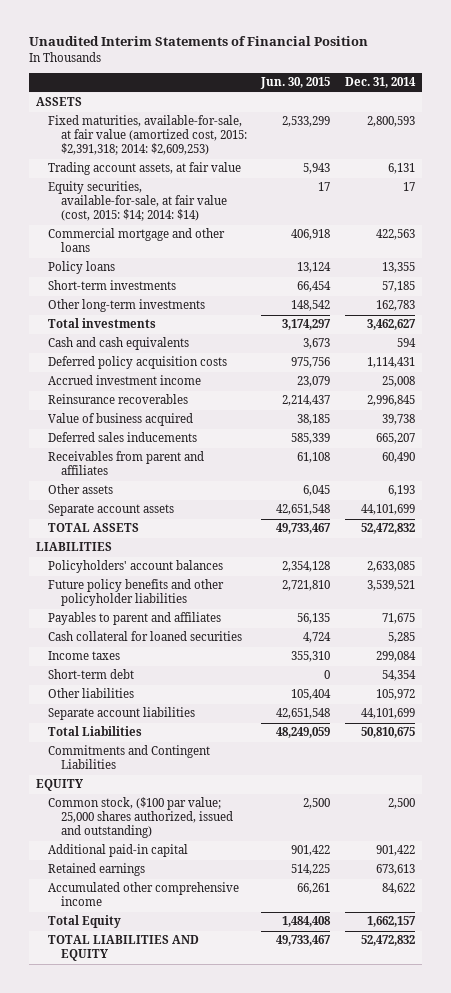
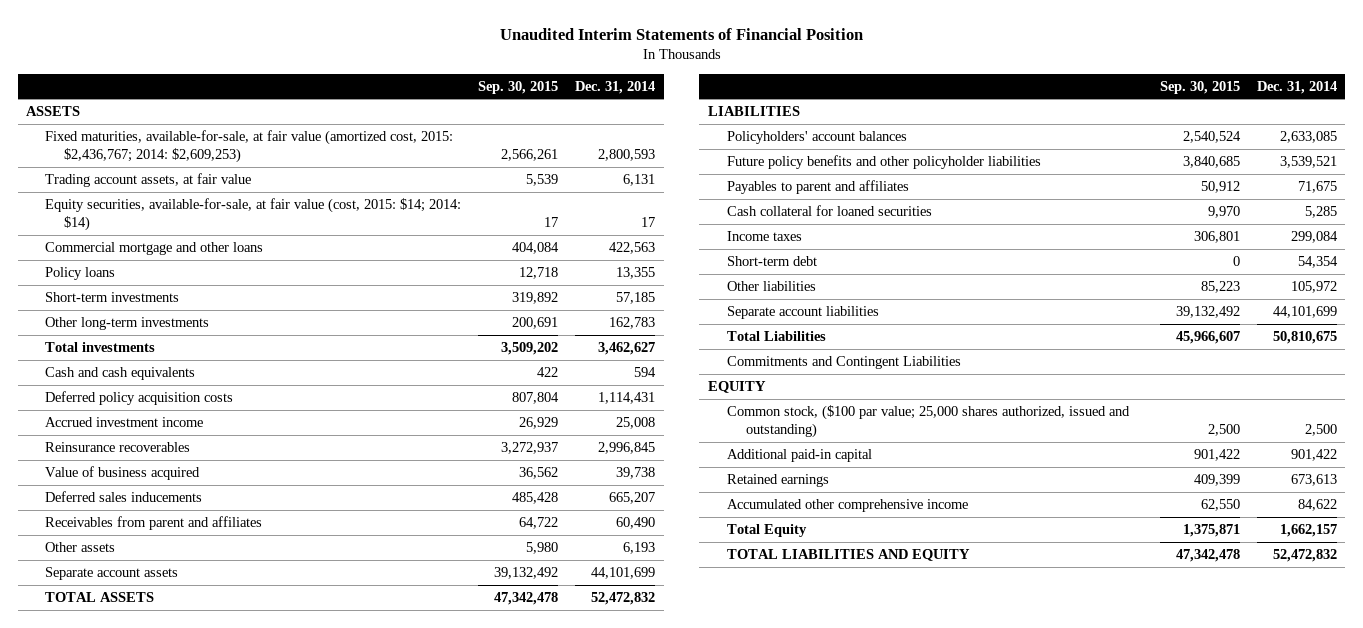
[260,77,331,90] Jun. 30, 2015 -> none
none -> [477,80,558,94] Sep. 30, 2015
[48,115,247,156] Fixed maturities, available-for-sale, at fair value (amortized cost, 2015: $2,391,318; 2014: $2,609,253) -> [44,129,453,164] Fixed maturities, available-for-sale, at fair value (amortized cost, 2015: $2,436,767; 2014: $2,609,253)

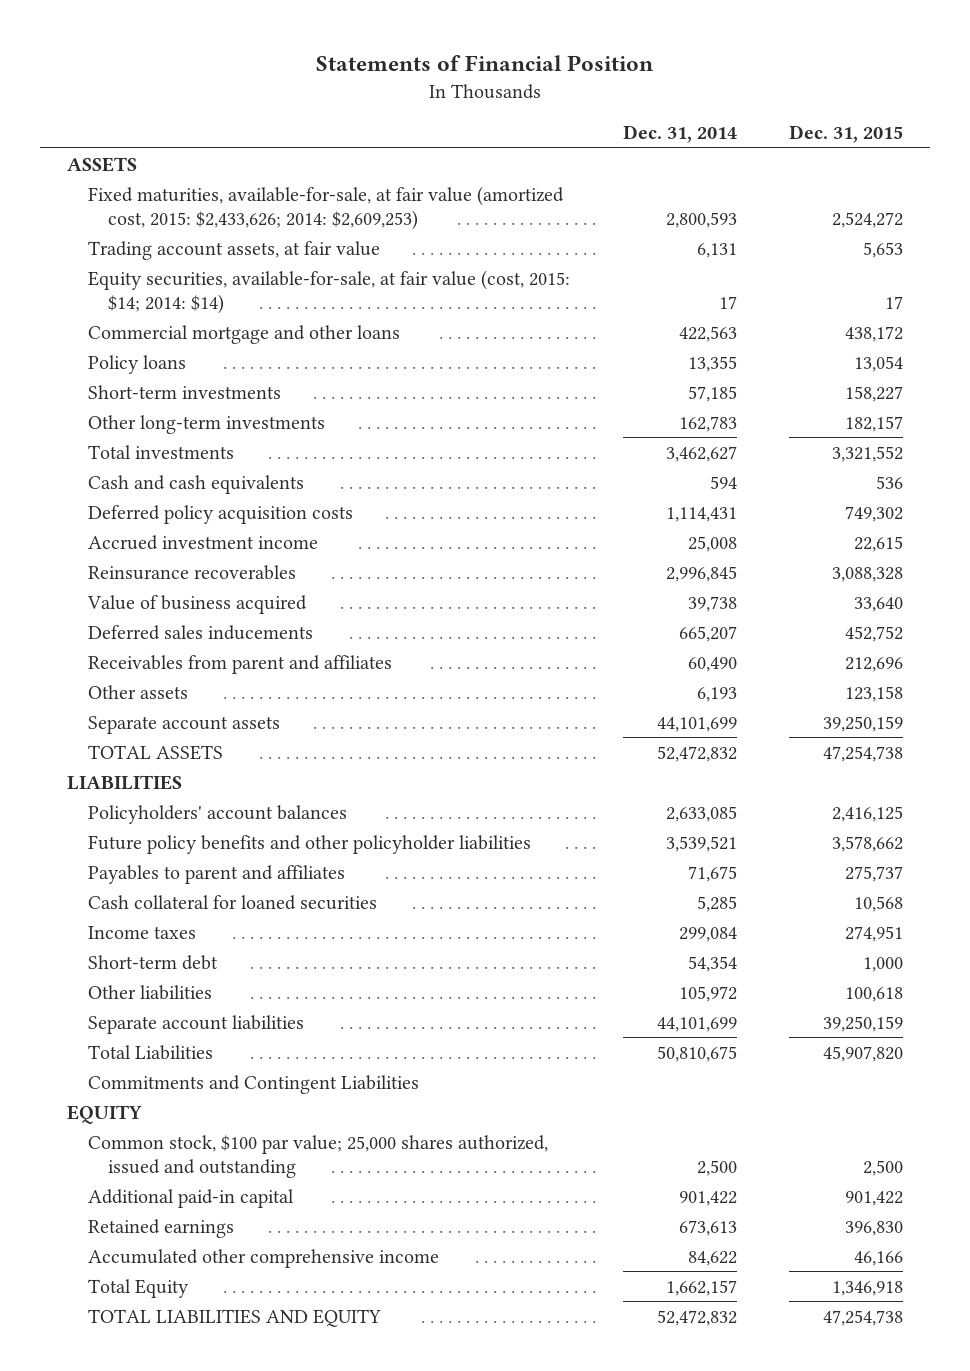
[499,27,863,40] Unaudited Interim Statements of Financial Position -> [316,54,654,71] Statements of Financial Position
[477,80,558,94] Sep. 30, 2015 -> none
none -> [789,125,904,144] Dec. 31, 2015
[44,129,453,164] Fixed maturities, available-for-sale, at fair value (amortized cost, 2015: $2,436,767; 2014: $2,609,253) -> [87,185,564,230] Fixed maturities, available-for-sale, at fair value (amortized cost, 2015: $2,433,626; 2014: $2,609,253)
[726,404,1130,439] Common stock, ($100 par value; 25,000 shares authorized, issued and outstanding) -> [87,1134,548,1178] Common stock, $100 par value; 25,000 shares authorized, issued and outstanding

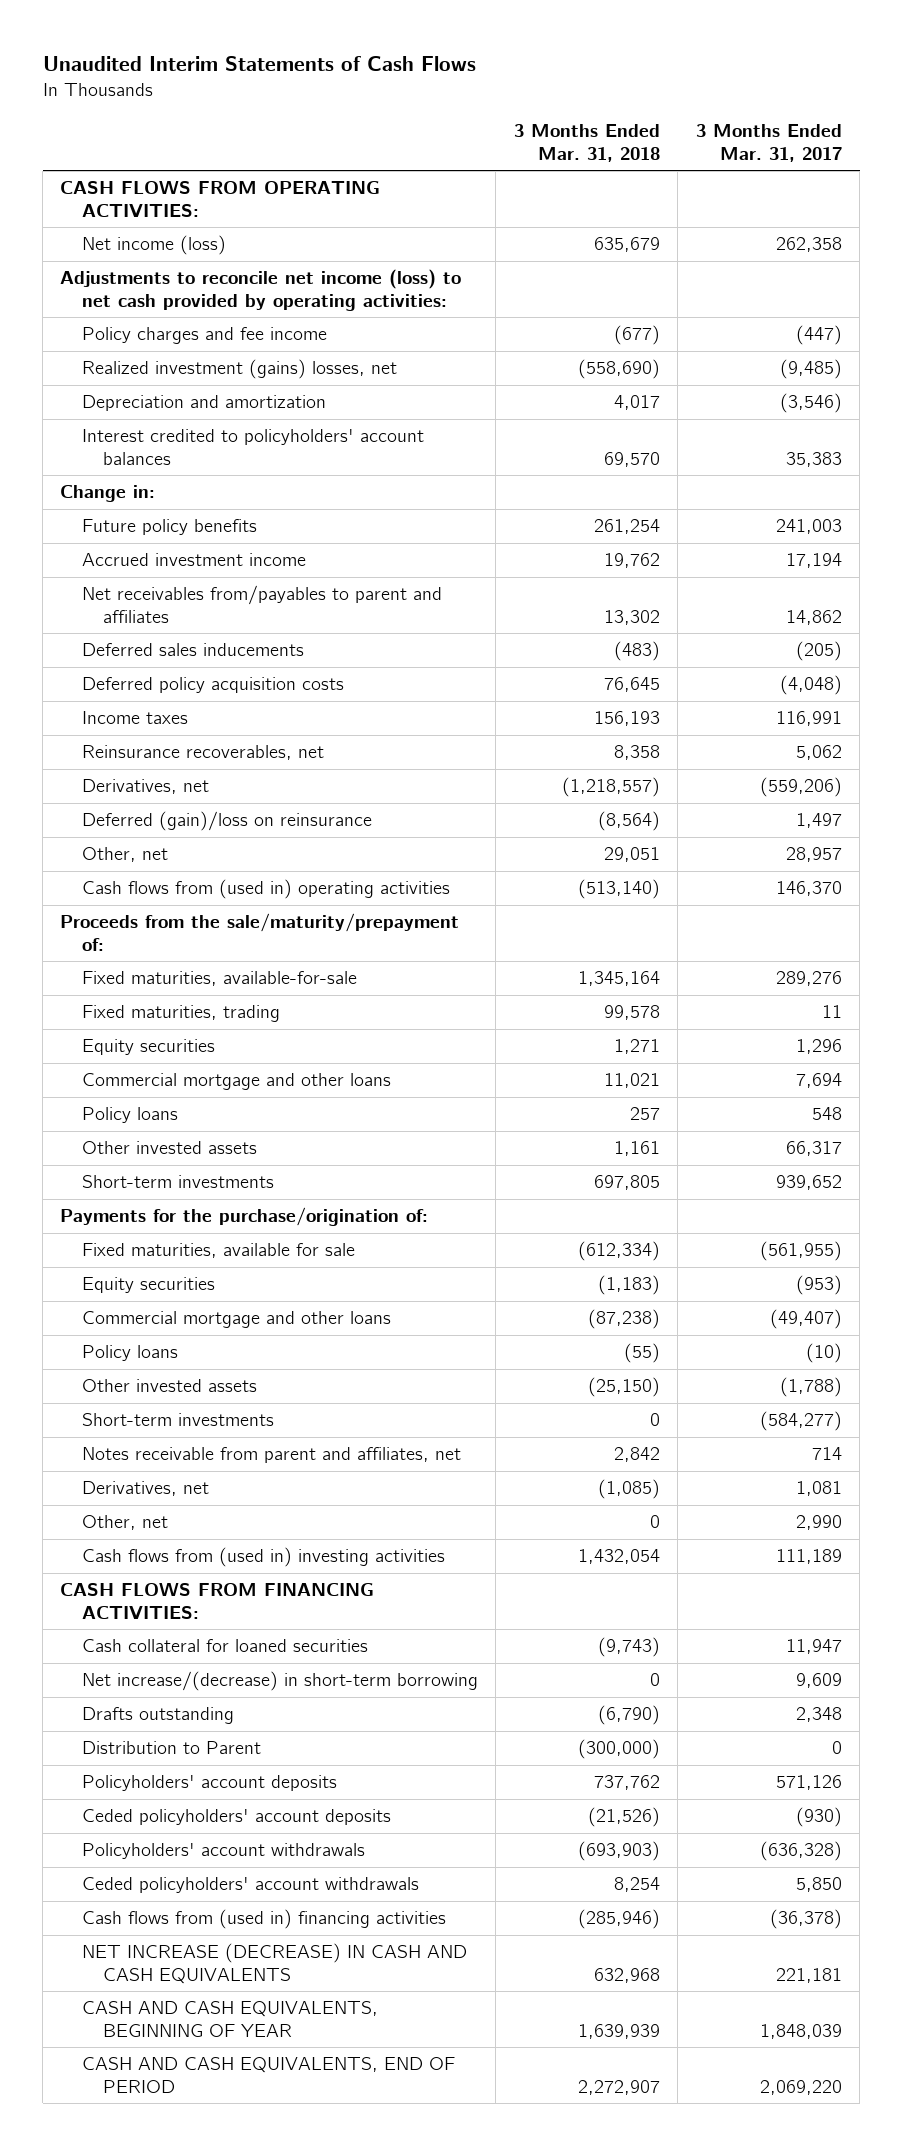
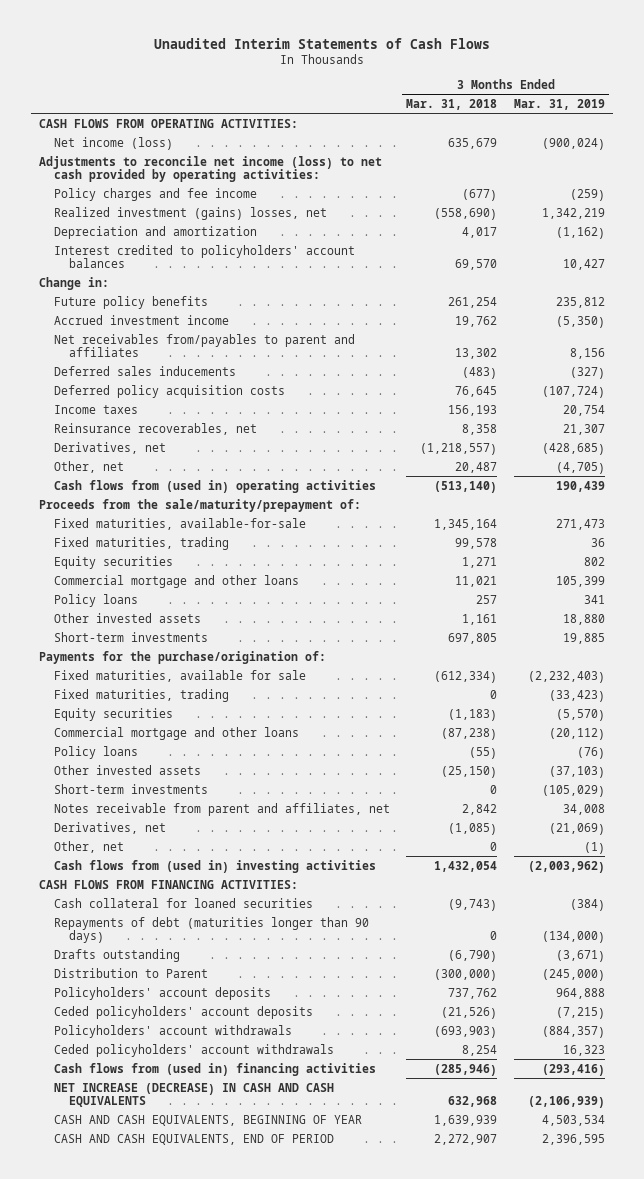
[695,124,842,162] 3 Months Ended Mar. 31, 2017 -> none
none -> [513,98,605,110] Mar. 31, 2019
[81,811,372,832] Deferred (gain)/loss on reinsurance -> none
[603,847,660,863] 29,051 -> [455,461,498,473] 20,487
none -> [54,688,230,702] Fixed maturities, trading
[81,1671,478,1692] Net increase/(decrease) in short-term borrowing -> none
none -> [54,916,370,943] Repayments of debt (maturities longer than 90 days)

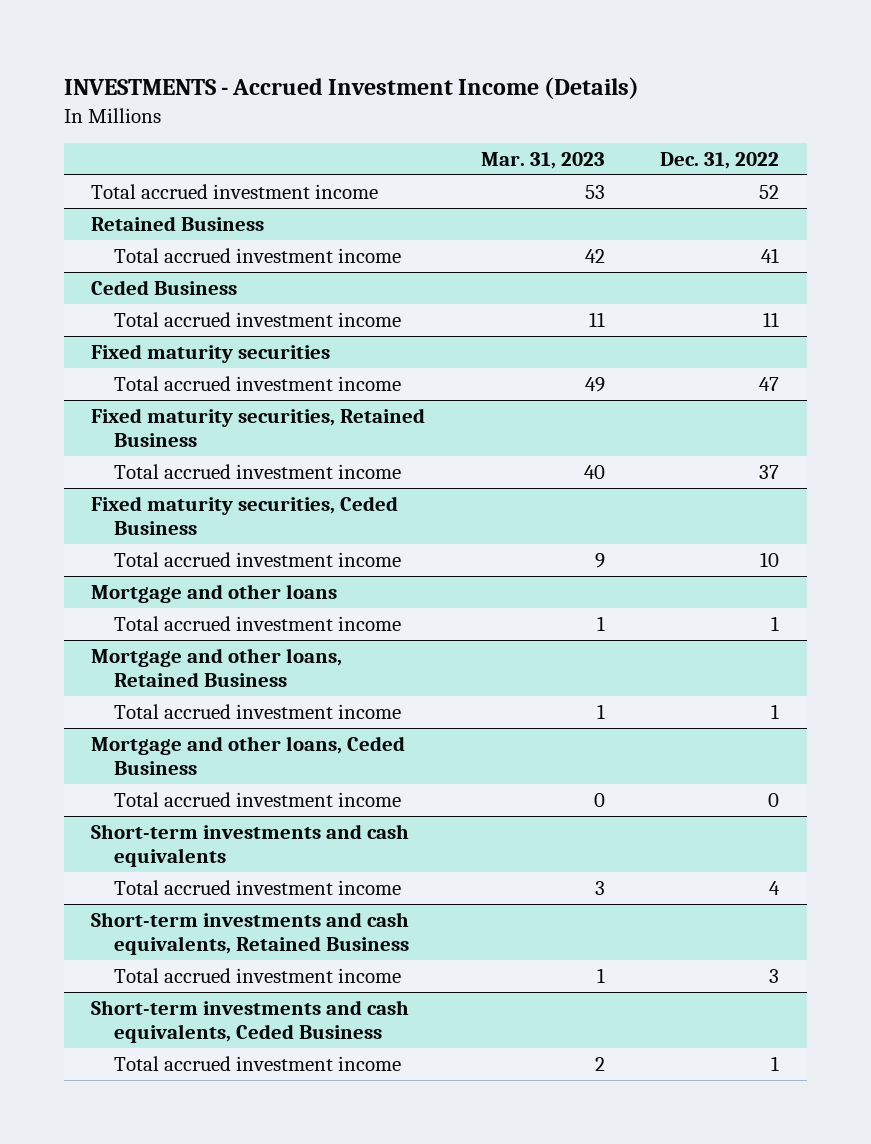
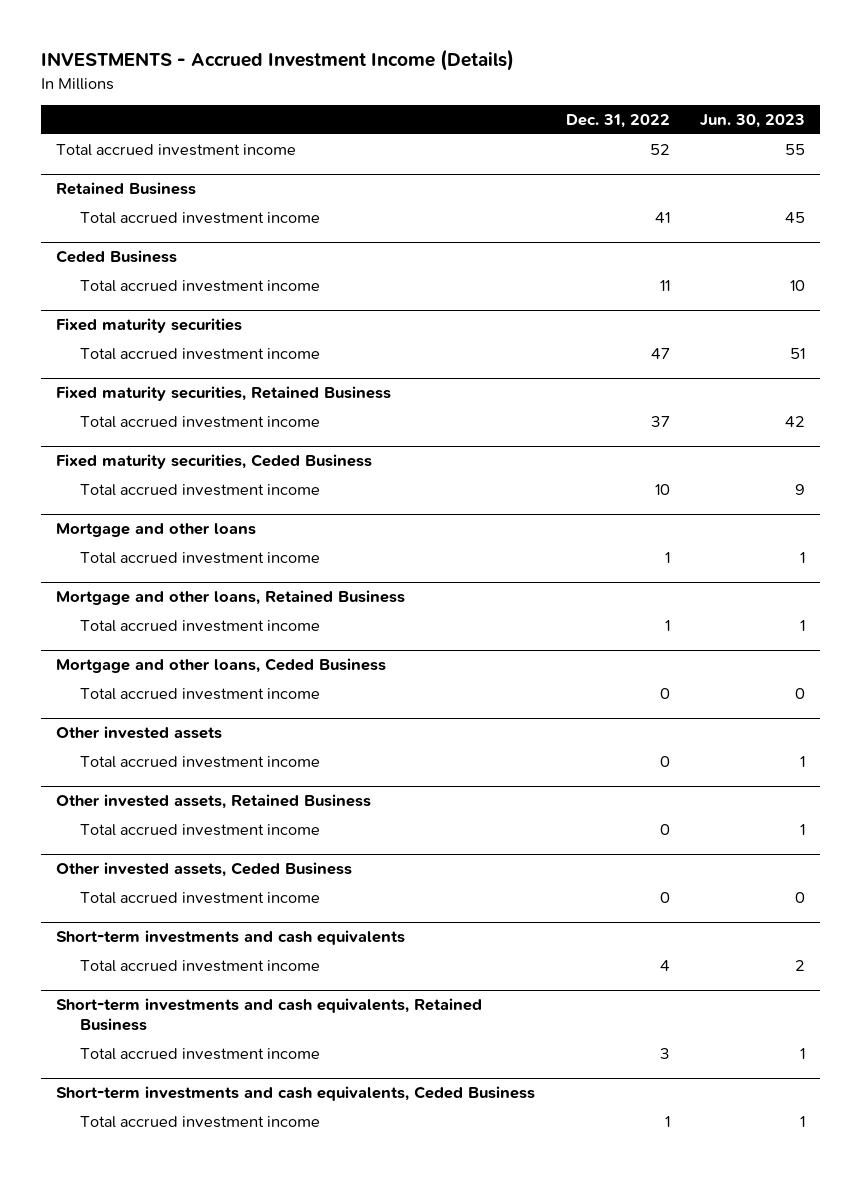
[480,151,605,169] Mar. 31, 2023 -> none
none -> [699,113,805,128] Jun. 30, 2023
none -> [56,726,223,740] Other invested assets
none -> [80,756,321,769] Total accrued investment income
none -> [56,794,372,810] Other invested assets, Retained Business
none -> [80,824,321,837] Total accrued investment income
none -> [56,862,353,878] Other invested assets, Ceded Business
none -> [80,892,321,905] Total accrued investment income

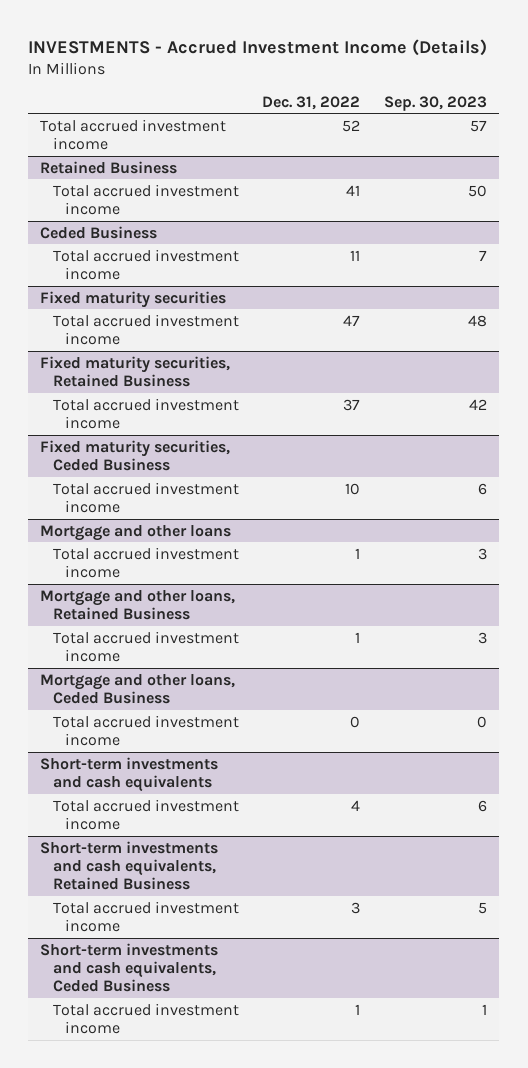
[699,113,805,128] Jun. 30, 2023 -> none
none -> [384,95,488,111] Sep. 30, 2023
[56,726,223,740] Other invested assets -> none
[80,756,321,769] Total accrued investment income -> none
[56,794,372,810] Other invested assets, Retained Business -> none
[80,824,321,837] Total accrued investment income -> none
[56,862,353,878] Other invested assets, Ceded Business -> none
[80,892,321,905] Total accrued investment income -> none

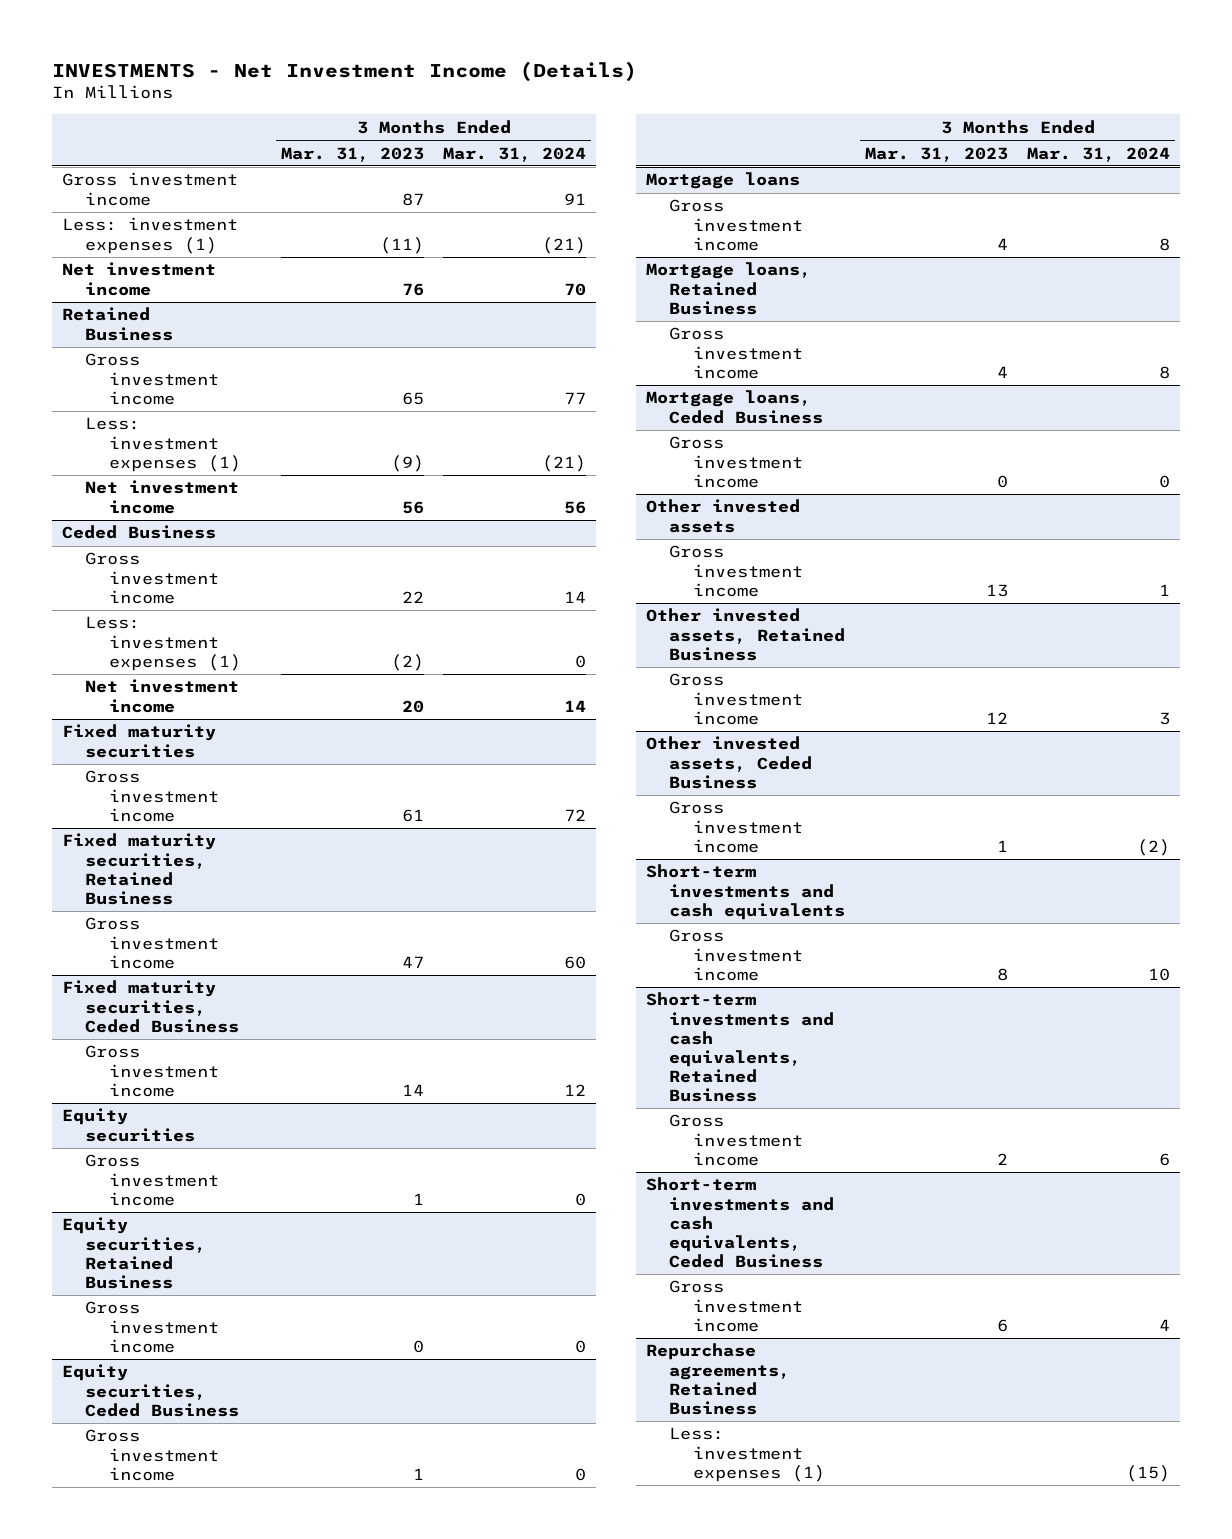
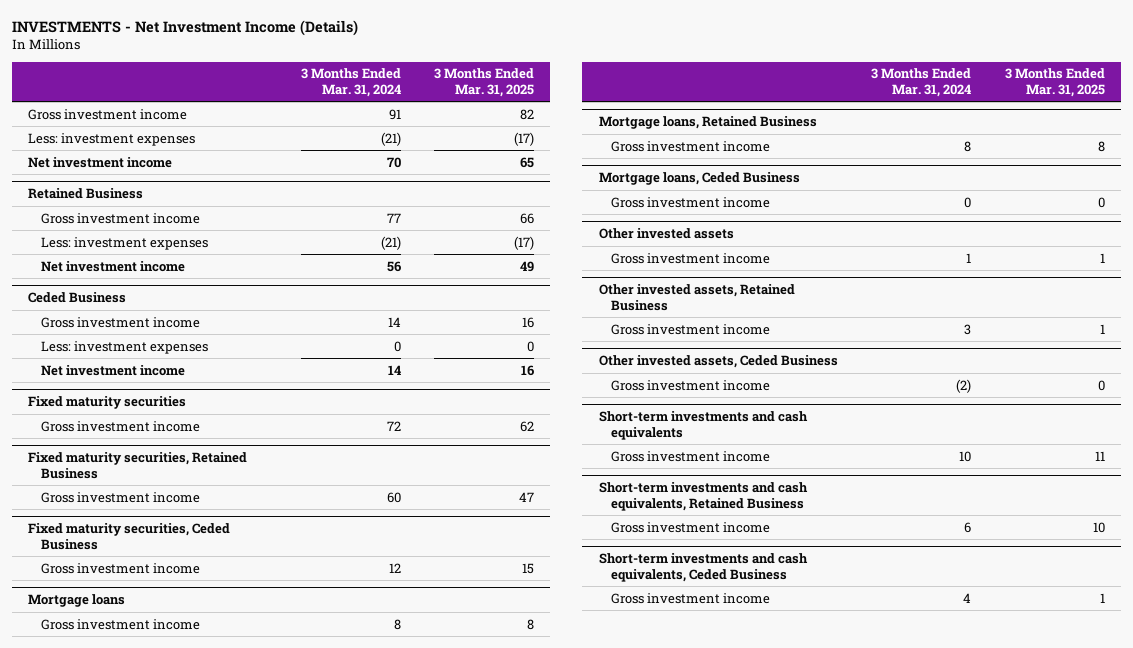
[280,146,424,162] Mar. 31, 2023 -> none
none -> [433,68,534,98] 3 Months Ended Mar. 31, 2025
[61,217,238,254] Less: investment expenses (1) -> [28,132,196,146] Less: investment expenses
[85,417,241,472] Less: investment expenses (1) -> [40,236,208,250] Less: investment expenses
[85,616,241,671] Less: investment expenses (1) -> [40,340,208,354] Less: investment expenses
[61,1108,196,1142] Equity securities -> none
[85,1154,219,1206] Gross investment income -> none
[61,1217,207,1289] Equity securities, Retained Business -> none
[85,1301,219,1353] Gross investment income -> none
[61,1364,240,1417] Equity securities, Ceded Business -> none
[85,1429,219,1481] Gross investment income -> none
[645,1343,791,1415] Repurchase agreements, Retained Business -> none
[669,1427,825,1482] Less: investment expenses (1) -> none

